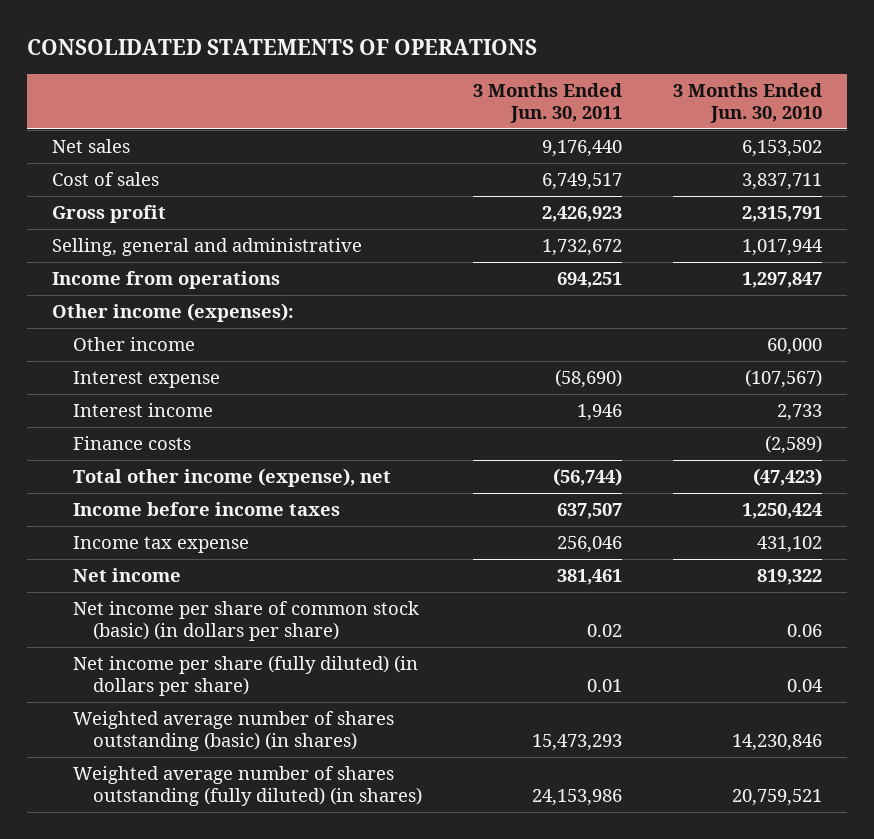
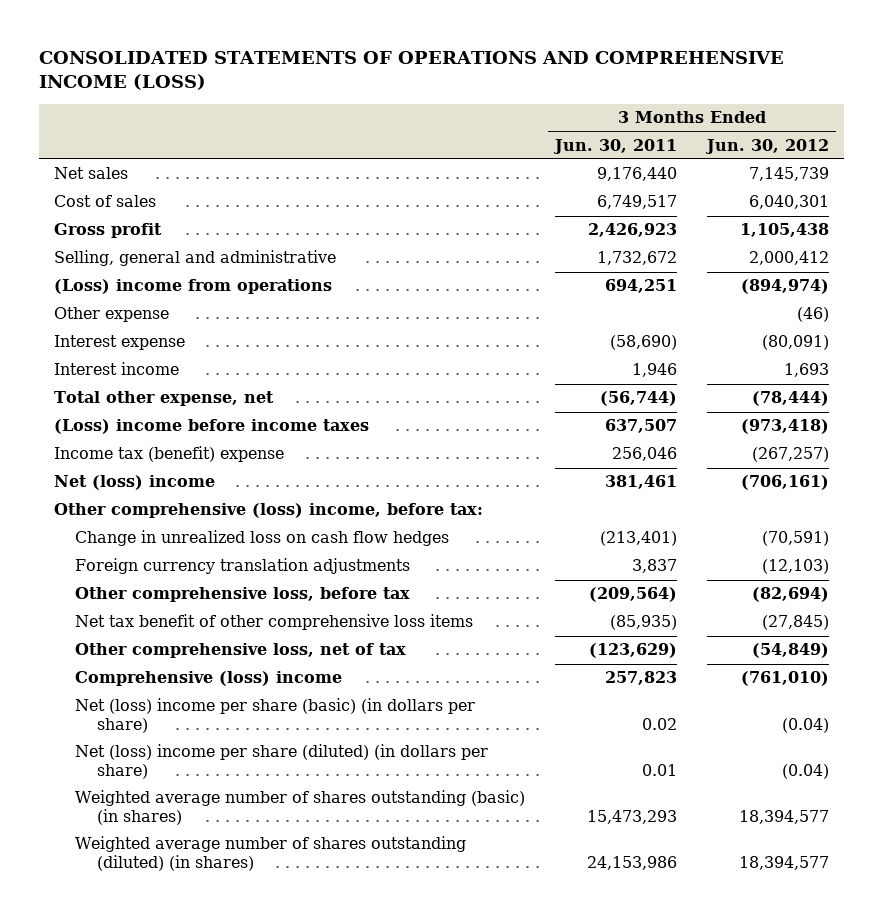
[26,39,537,56] CONSOLIDATED STATEMENTS OF OPERATIONS -> [39,50,785,91] CONSOLIDATED STATEMENTS OF OPERATIONS AND COMPREHENSIVE INCOME (LOSS)
[672,82,822,124] 3 Months Ended Jun. 30, 2010 -> none
none -> [705,138,830,154] Jun. 30, 2012
[52,302,295,322] Other income (expenses): -> none
[72,336,195,351] Other income -> none
[52,270,281,289] Income from operations -> [54,279,333,295] (Loss) income from operations
none -> [54,307,170,323] Other expense
[72,435,191,450] Finance costs -> none
[72,467,391,487] Total other income (expense), net -> [54,391,275,407] Total other expense, net
[72,501,340,516] Income before income taxes -> [54,419,370,435] (Loss) income before income taxes
[72,535,249,553] Income tax expense -> [54,446,285,463] Income tax (benefit) expense
[72,567,181,582] Net income -> [54,475,216,491] Net (loss) income
none -> [54,503,484,519] Other comprehensive (loss) income, before tax:
none -> [75,530,450,547] Change in unrealized loss on cash flow hedges
none -> [75,558,411,575] Foreign currency translation adjustments
none -> [75,587,411,603] Other comprehensive loss, before tax
none -> [75,614,474,631] Net tax benefit of other comprehensive loss items
none -> [75,643,407,659] Other comprehensive loss, net of tax
none -> [75,671,343,687] Comprehensive (loss) income
[72,600,419,642] Net income per share of common stock (basic) (in dollars per share) -> [75,698,476,733] Net (loss) income per share (basic) (in dollars per share)
[72,654,418,697] Net income per share (fully diluted) (in dollars per share) -> [75,744,489,779] Net (loss) income per share (diluted) (in dollars per share)
[72,765,422,807] Weighted average number of shares outstanding (fully diluted) (in shares) -> [75,836,467,871] Weighted average number of shares outstanding (diluted) (in shares)

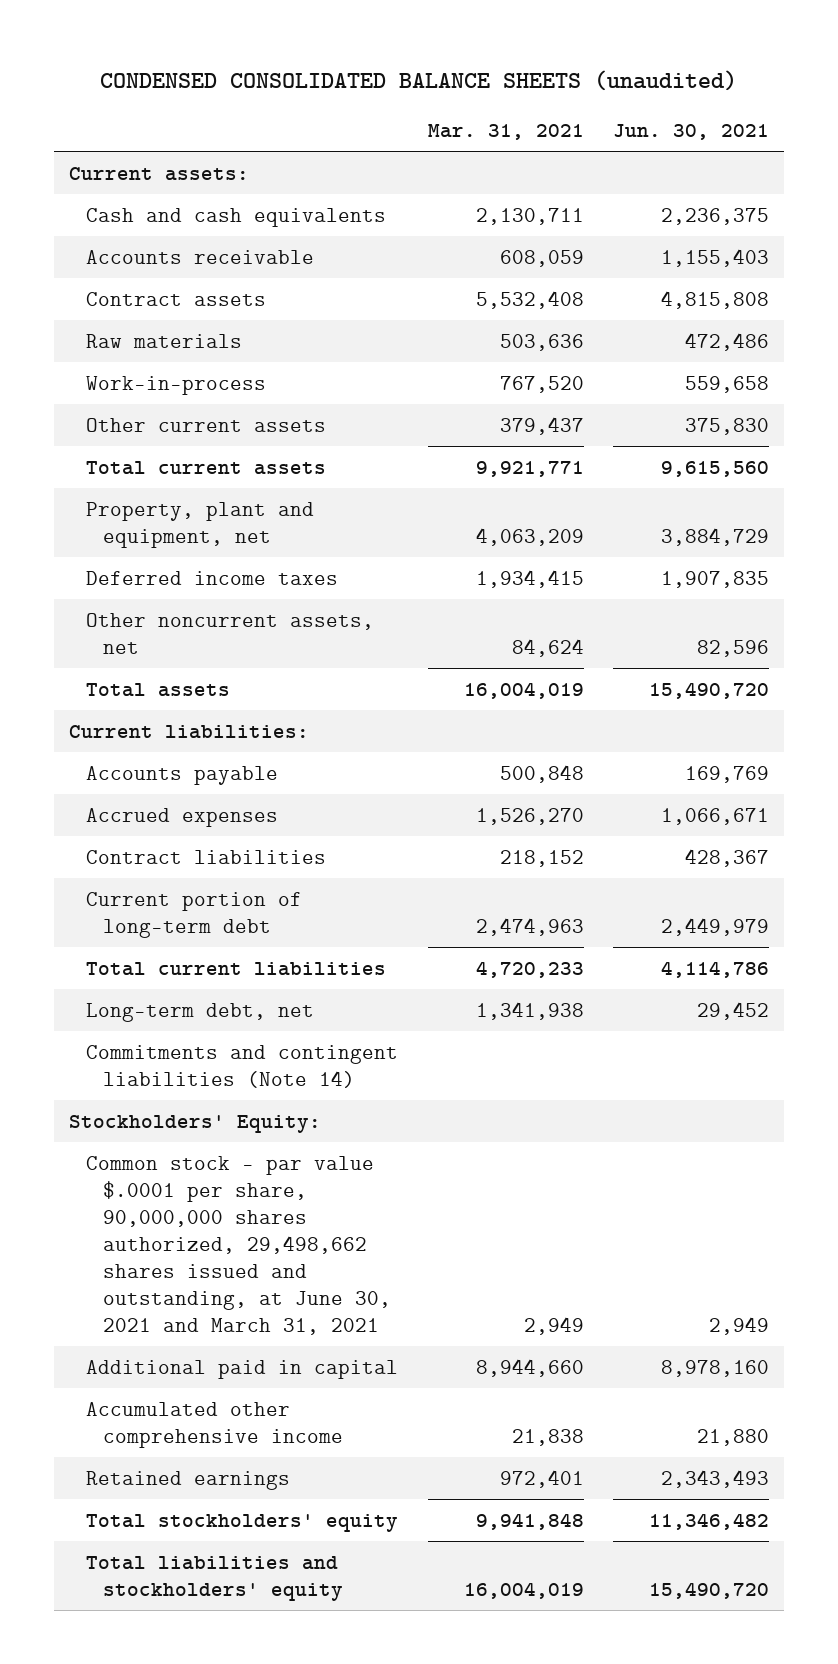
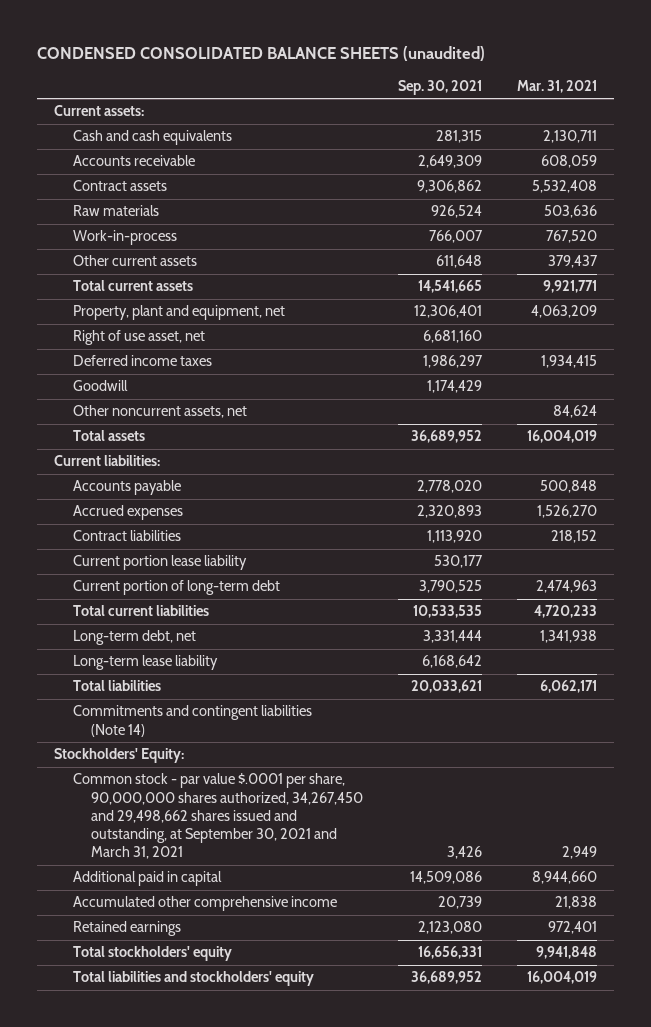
[613,123,770,140] Jun. 30, 2021 -> none
none -> [398,79,483,95] Sep. 30, 2021
none -> [72,330,205,346] Right of use asset, net
none -> [72,380,128,392] Goodwill
none -> [72,555,247,571] Current portion lease liability
none -> [72,655,218,671] Long-term lease liability
none -> [72,680,161,692] Total liabilities
[86,1155,392,1335] Common stock - par value $.0001 per share, 90,000,000 shares authorized, 29,498,662 shares issued and outstanding, at June 30, 2021 and March 31, 2021 -> [72,773,364,860] Common stock - par value $.0001 per share, 90,000,000 shares authorized, 34,267,450 and 29,498,662 shares issued and outstanding, at September 30, 2021 and March 31, 2021

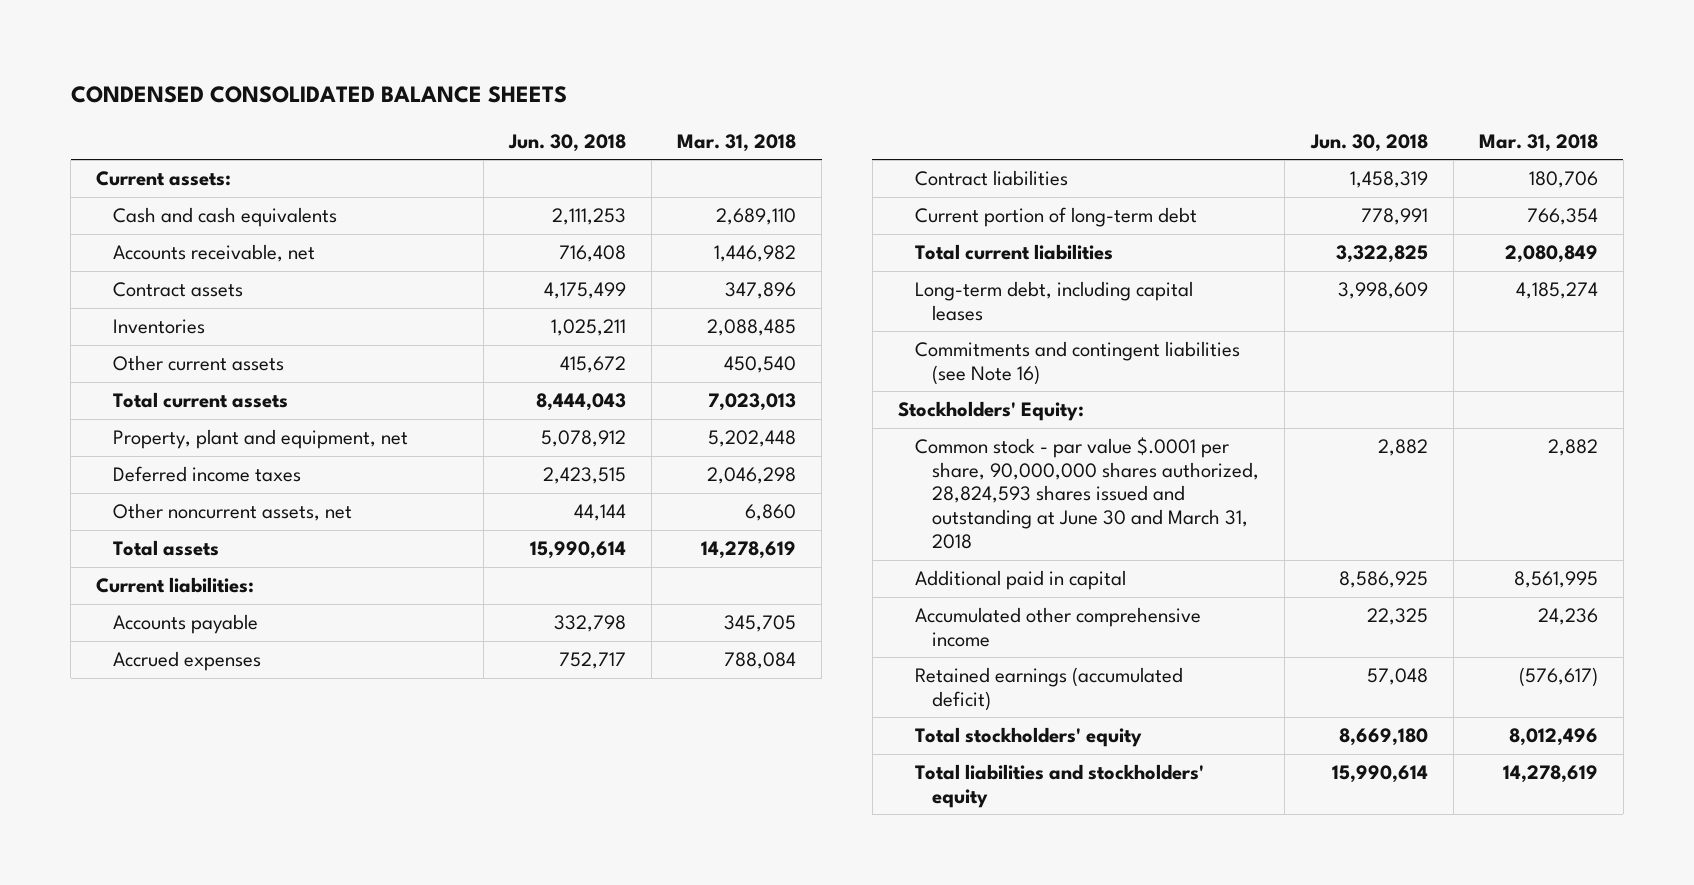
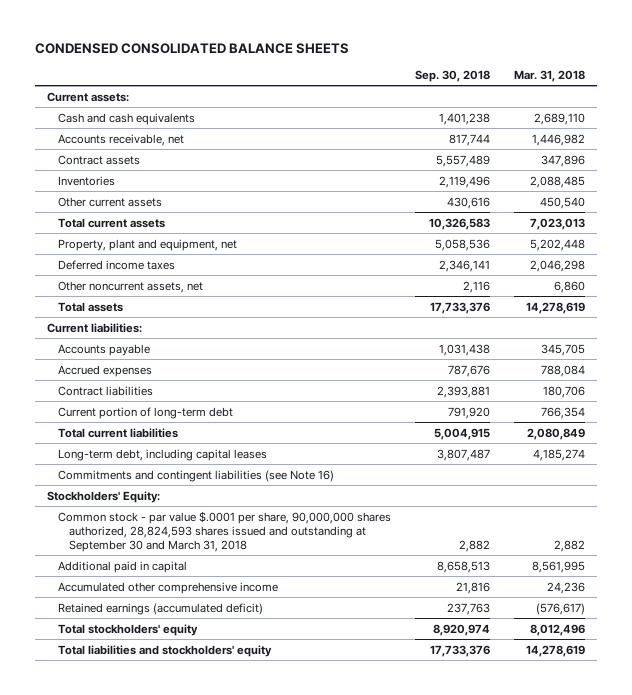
[507,133,626,152] Jun. 30, 2018 -> none
none -> [414,70,490,83] Sep. 30, 2018
[915,437,1260,549] Common stock - par value $.0001 per share, 90,000,000 shares authorized, 28,824,593 shares issued and outstanding at June 30 and March 31, 2018 -> [57,510,391,552] Common stock - par value $.0001 per share, 90,000,000 shares authorized, 28,824,593 shares issued and outstanding at September 30 and March 31, 2018

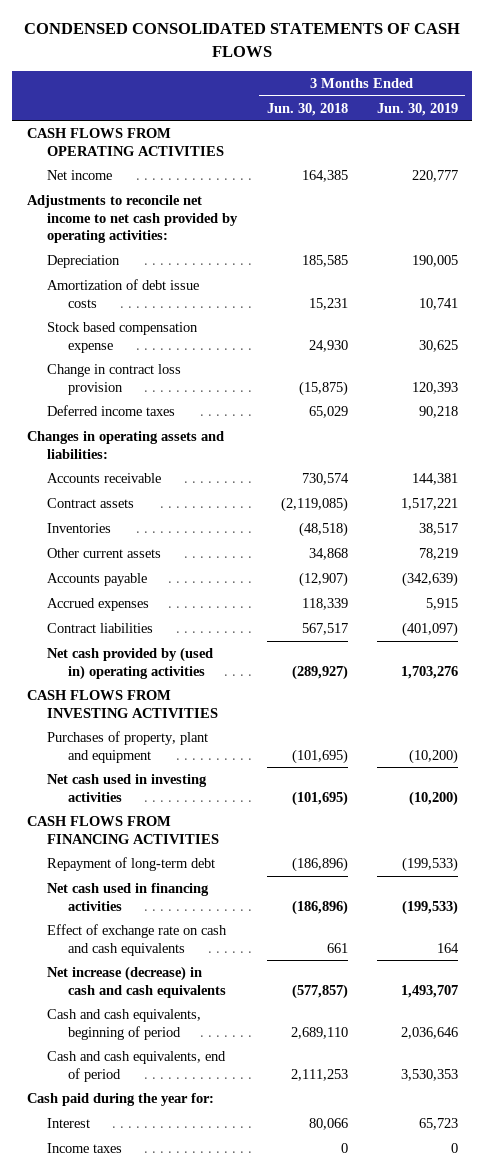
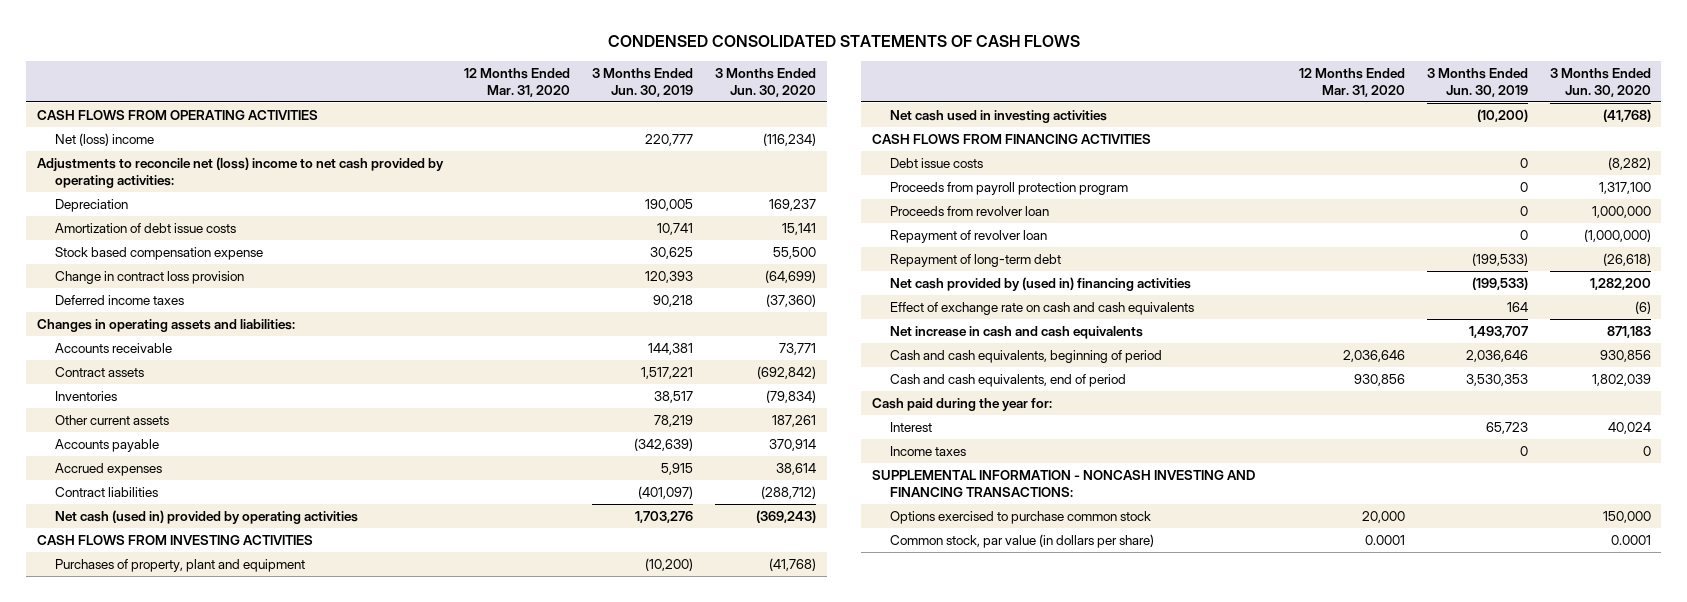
[266,102,348,116] Jun. 30, 2018 -> none
none -> [464,68,571,97] 12 Months Ended Mar. 31, 2020
none -> [714,68,816,97] 3 Months Ended Jun. 30, 2020
[47,169,113,180] Net income -> [54,133,154,147] Net (loss) income
[26,194,239,244] Adjustments to reconcile net income to net cash provided by operating activities: -> [36,157,444,188] Adjustments to reconcile net (loss) income to net cash provided by operating activities:
[47,646,214,680] Net cash provided by (used in) operating activities -> [54,510,358,525] Net cash (used in) provided by operating activities
none -> [889,158,983,169] Debt issue costs
none -> [889,182,1128,196] Proceeds from payroll protection program
none -> [889,206,1049,217] Proceeds from revolver loan
none -> [889,230,1047,244] Repayment of revolver loan
[47,882,210,911] Net cash used in financing activities -> [889,277,1191,292] Net cash provided by (used in) financing activities
[47,965,227,998] Net increase (decrease) in cash and cash equivalents -> [889,326,1143,340] Net increase in cash and cash equivalents
none -> [871,470,1255,497] SUPPLEMENTAL INFORMATION - NONCASH INVESTING AND FINANCING TRANSACTIONS:
none -> [889,511,1151,525] Options exercised to purchase common stock
none -> [889,534,1154,549] Common stock, par value (in dollars per share)

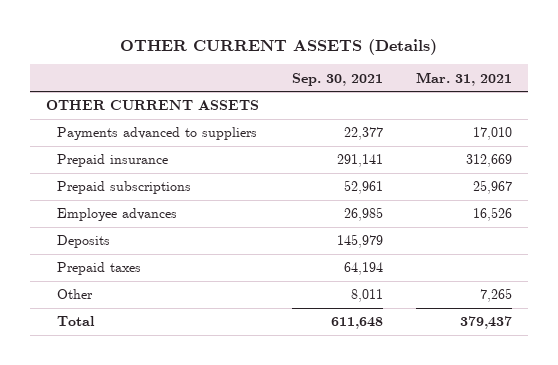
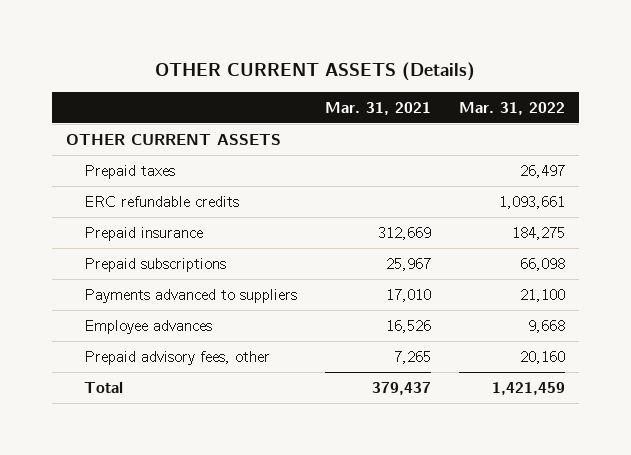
[292,72,384,86] Sep. 30, 2021 -> none
none -> [458,101,565,115] Mar. 31, 2022
[57,262,142,276] Prepaid taxes -> [84,164,176,179] Prepaid taxes
none -> [84,195,240,207] ERC refundable credits
[57,127,258,141] Payments advanced to suppliers -> [84,288,298,303] Payments advanced to suppliers
[57,235,111,249] Deposits -> none
[57,289,94,300] Other -> [84,350,271,365] Prepaid advisory fees, other

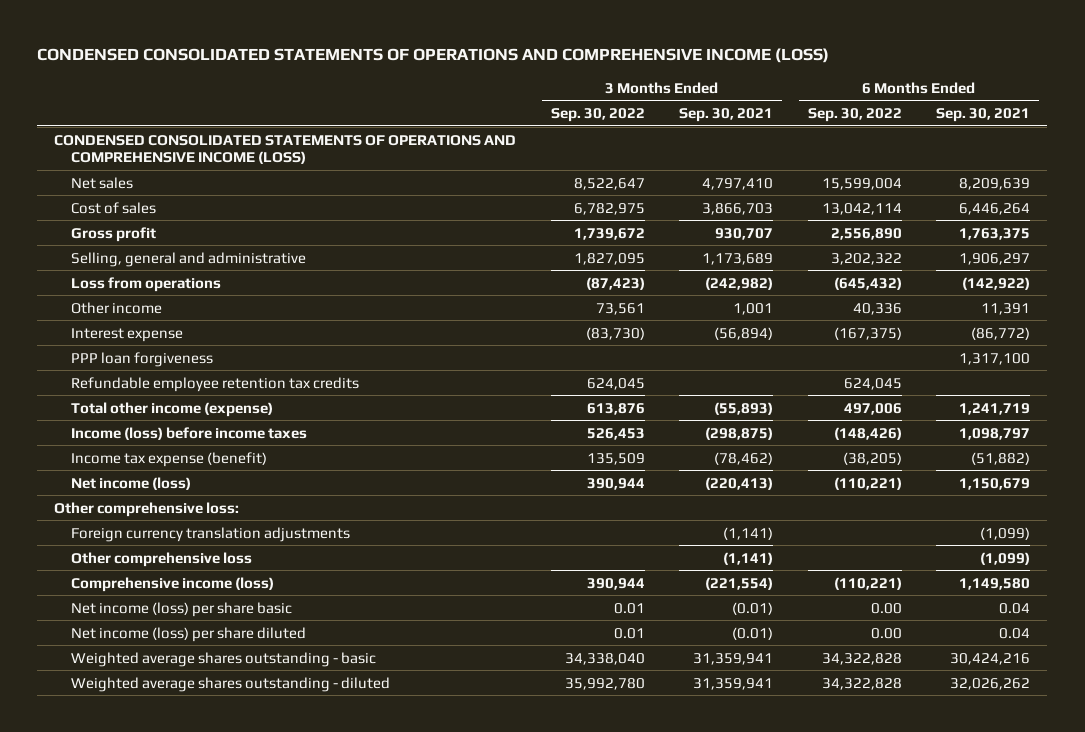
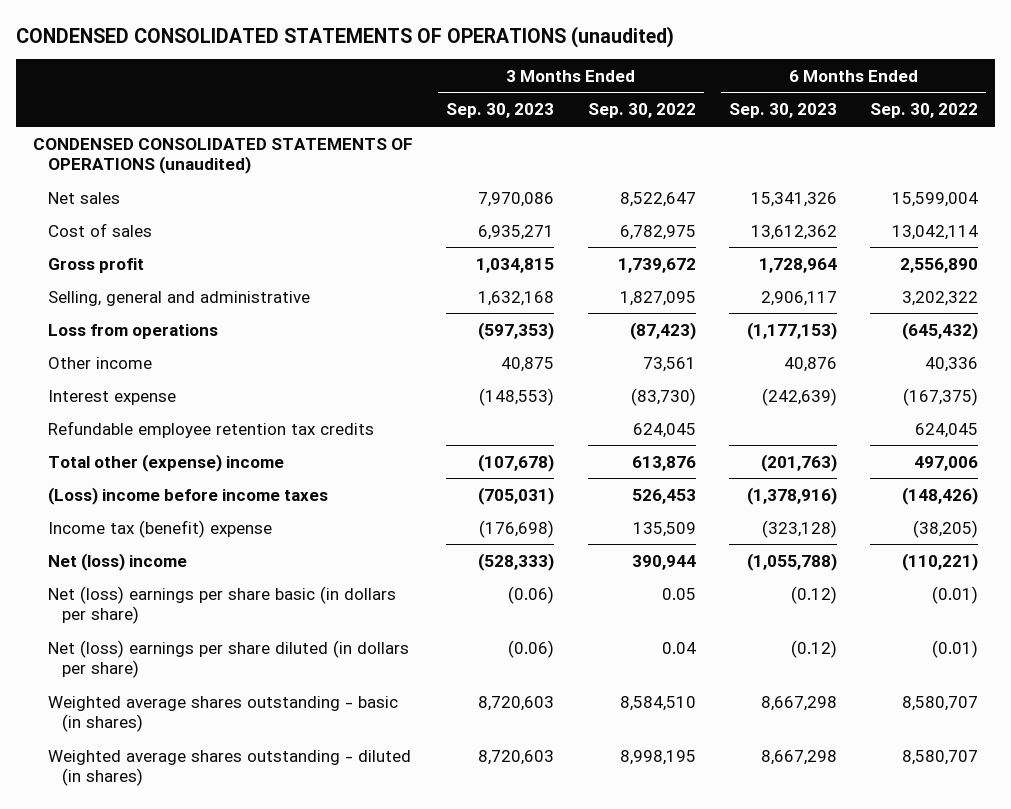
[37,48,830,64] CONDENSED CONSOLIDATED STATEMENTS OF OPERATIONS AND COMPREHENSIVE INCOME (LOSS) -> [16,25,675,48] CONDENSED CONSOLIDATED STATEMENTS OF OPERATIONS (unaudited)
[679,108,774,123] Sep. 30, 2021 -> none
[936,108,1031,123] Sep. 30, 2021 -> none
none -> [446,103,555,119] Sep. 30, 2023
none -> [728,103,837,119] Sep. 30, 2023
[54,134,517,164] CONDENSED CONSOLIDATED STATEMENTS OF OPERATIONS AND COMPREHENSIVE INCOME (LOSS) -> [33,137,414,175] CONDENSED CONSOLIDATED STATEMENTS OF OPERATIONS (unaudited)
[71,351,214,367] PPP loan forgiveness -> none
[54,501,240,517] Other comprehensive loss: -> none
[71,526,351,542] Foreign currency translation adjustments -> none
[71,551,253,567] Other comprehensive loss -> none
[71,576,275,592] Comprehensive income (loss) -> none
[71,401,274,417] Total other income (expense) -> [47,453,284,472] Total other (expense) income
[71,426,308,440] Income (loss) before income taxes -> [47,486,328,505] (Loss) income before income taxes
[71,451,268,467] Income tax expense (benefit) -> [47,519,272,538] Income tax (benefit) expense
[71,476,192,490] Net income (loss) -> [47,552,187,571] Net (loss) income
[71,601,293,617] Net income (loss) per share basic -> [47,585,396,625] Net (loss) earnings per share basic (in dollars per share)
[613,602,645,614] 0.01 -> [661,587,696,600] 0.05
[870,602,902,614] 0.00 -> [932,585,979,604] (0.01)
[71,626,307,642] Net income (loss) per share diluted -> [47,639,409,679] Net (loss) earnings per share diluted (in dollars per share)
[613,627,645,639] 0.01 -> [661,641,696,654] 0.04
[870,627,902,639] 0.00 -> [932,639,979,658] (0.01)
[71,651,377,667] Weighted average shares outstanding - basic -> [47,695,398,733] Weighted average shares outstanding - basic (in shares)
[564,652,645,665] 34,338,040 -> [619,695,696,711] 8,584,510
[821,652,902,665] 34,322,828 -> [902,695,979,711] 8,580,707
[71,676,391,692] Weighted average shares outstanding - diluted -> [47,749,411,787] Weighted average shares outstanding - diluted (in shares)
[564,677,645,690] 35,992,780 -> [619,749,696,765] 8,998,195
[821,677,902,690] 34,322,828 -> [902,749,979,765] 8,580,707

